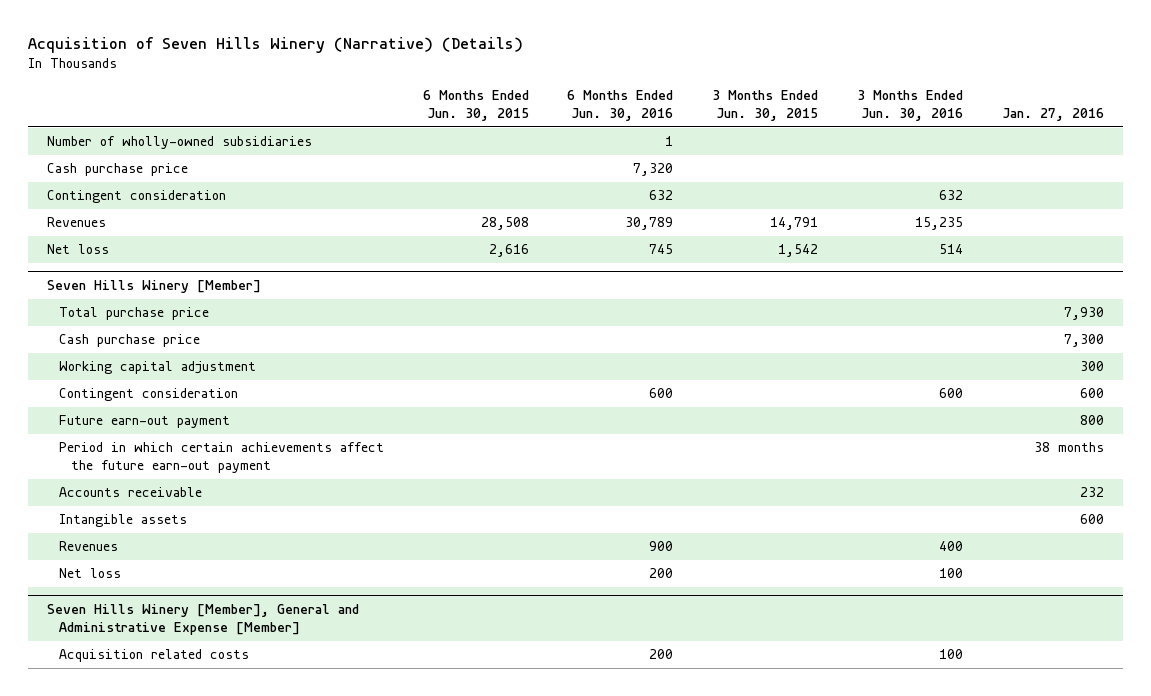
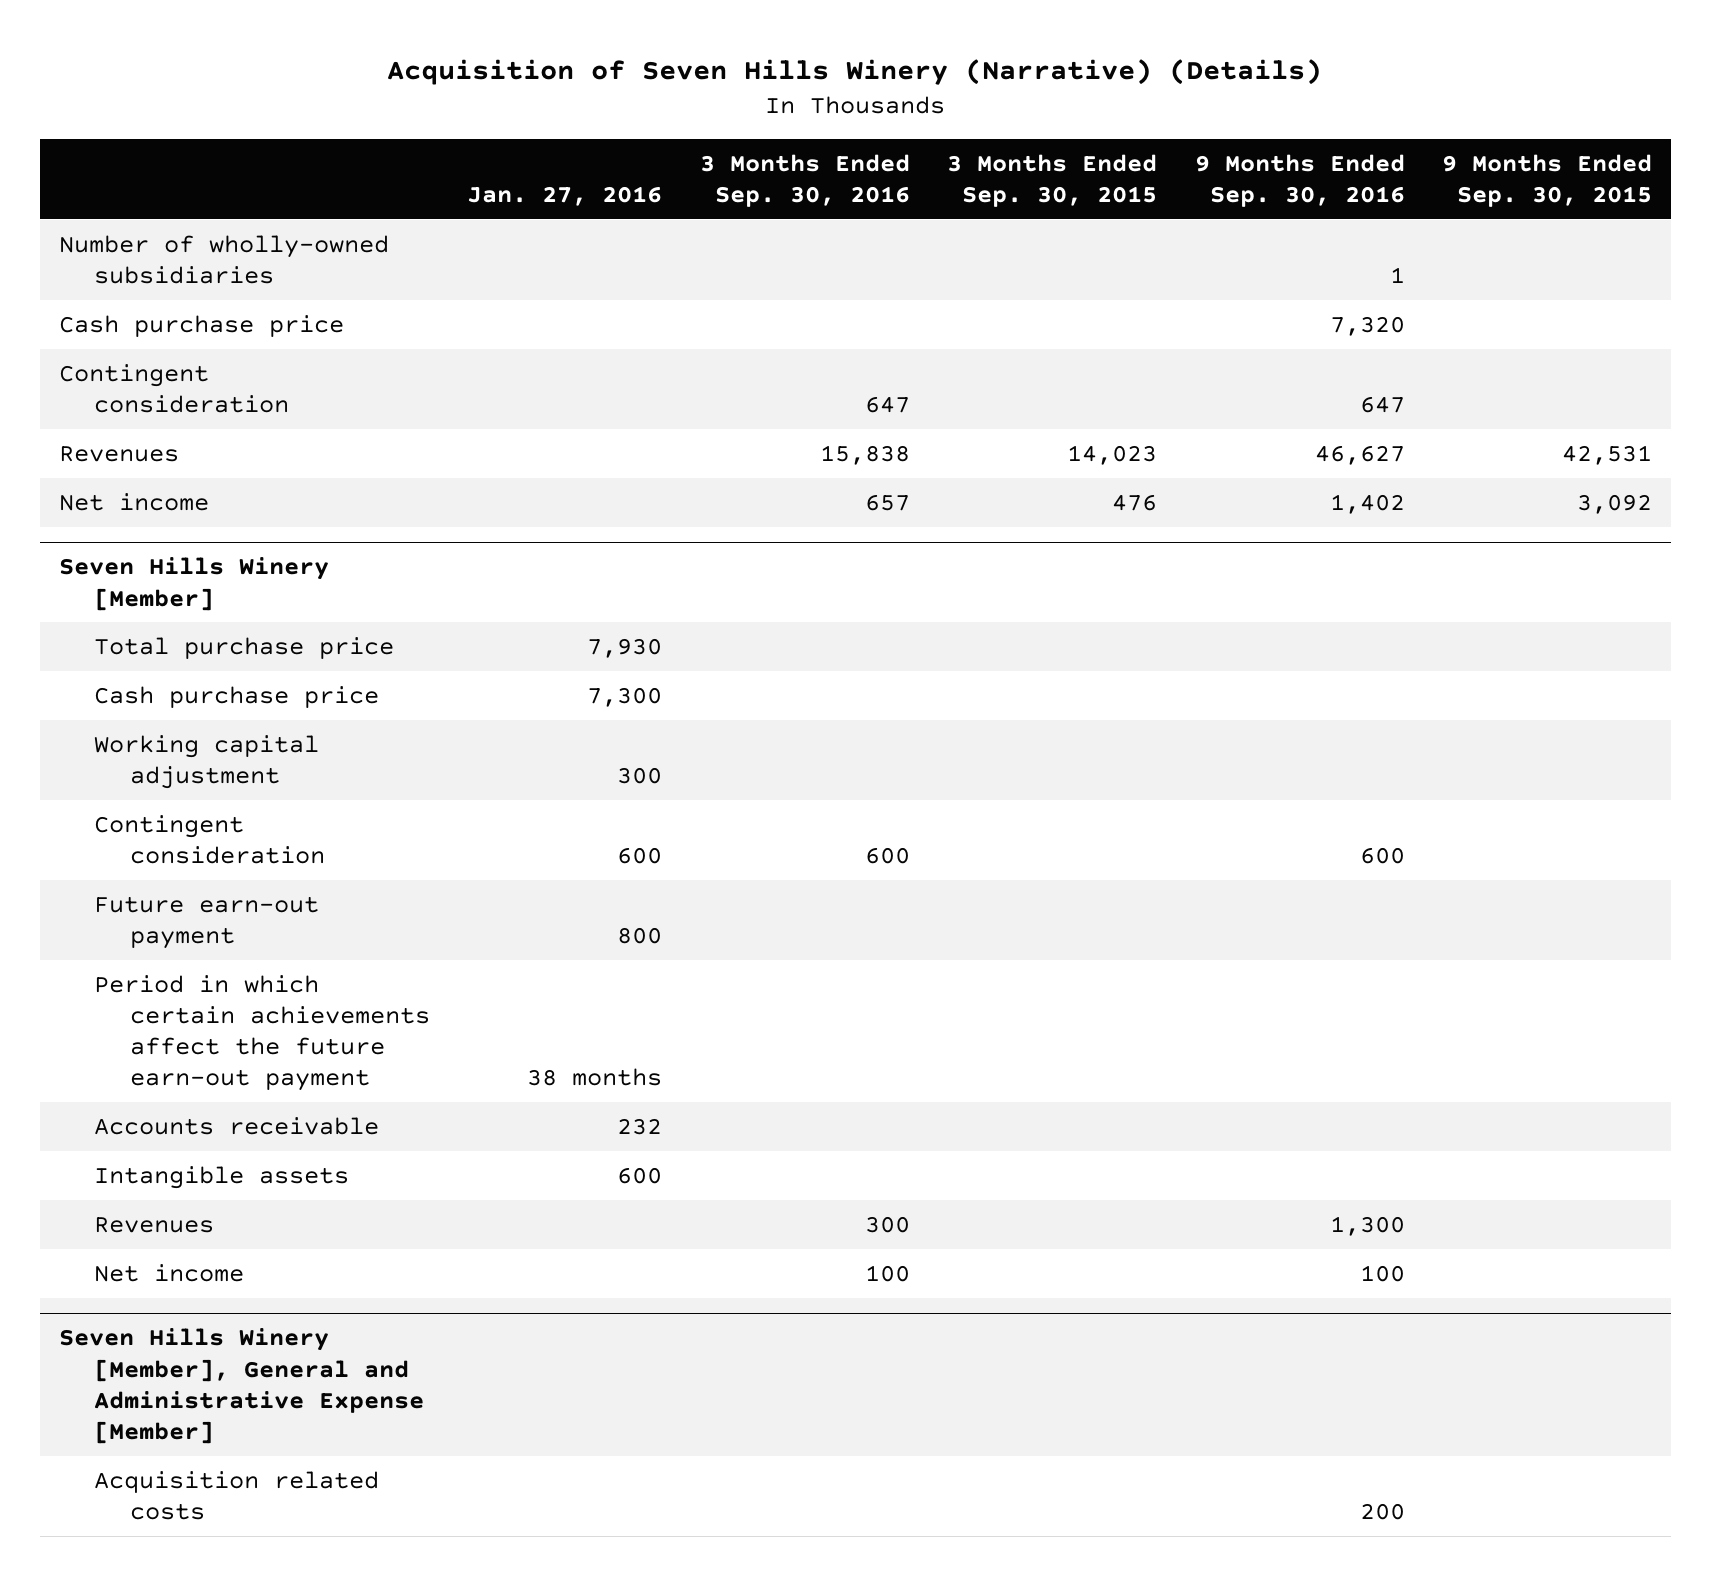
[422,90,529,121] 6 Months Ended Jun. 30, 2015 -> none
[567,90,674,121] 6 Months Ended Jun. 30, 2016 -> none
[712,90,819,121] 3 Months Ended Jun. 30, 2015 -> none
[856,90,963,121] 3 Months Ended Jun. 30, 2016 -> none
none -> [699,153,910,207] 3 Months Ended Sep. 30, 2016
none -> [947,153,1158,207] 3 Months Ended Sep. 30, 2015
none -> [1194,153,1405,207] 9 Months Ended Sep. 30, 2016
none -> [1442,153,1653,207] 9 Months Ended Sep. 30, 2015
[47,244,110,255] Net loss -> [58,492,209,511] Net income
[58,568,121,579] Net loss -> [94,1263,245,1282] Net income

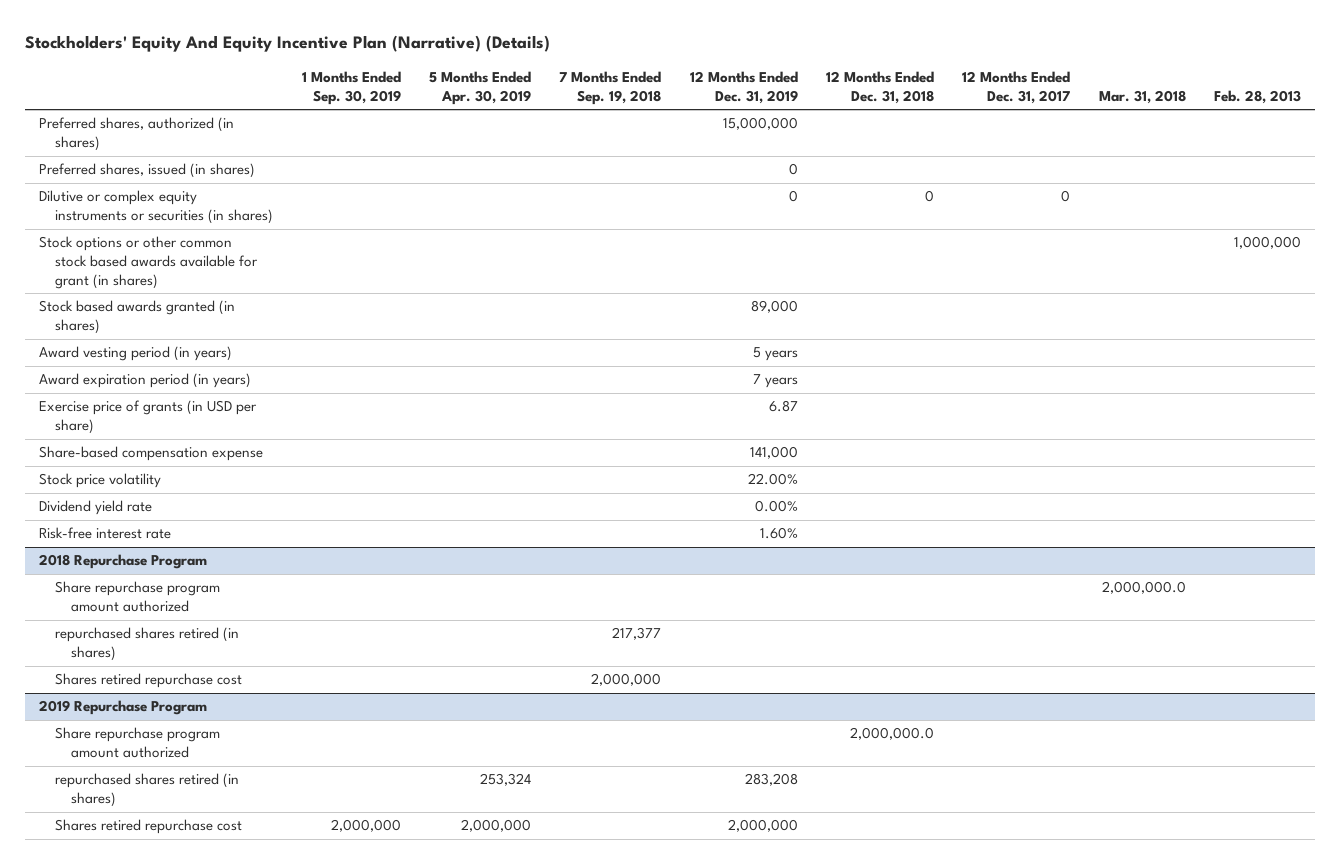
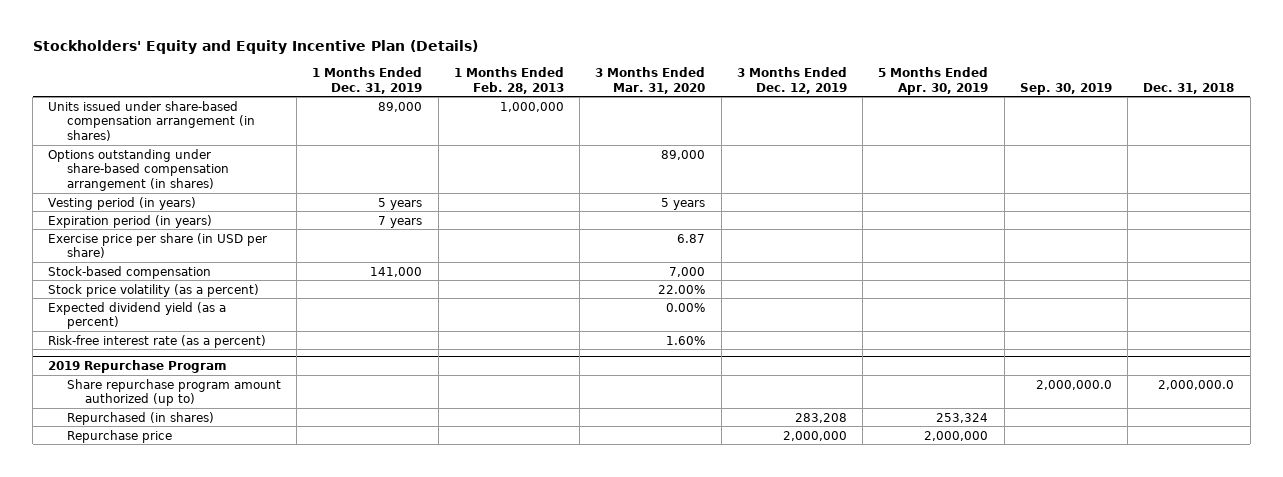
[25,35,551,53] Stockholders' Equity And Equity Incentive Plan (Narrative) (Details) -> [32,40,478,55] Stockholders' Equity and Equity Incentive Plan (Details)
[301,70,401,105] 1 Months Ended Sep. 30, 2019 -> none
[559,70,662,105] 7 Months Ended Sep. 19, 2018 -> none
[689,70,798,104] 12 Months Ended Dec. 31, 2019 -> none
[825,70,934,104] 12 Months Ended Dec. 31, 2018 -> none
[962,70,1071,104] 12 Months Ended Dec. 31, 2017 -> none
[1098,89,1186,104] Mar. 31, 2018 -> none
[1213,89,1301,104] Feb. 28, 2013 -> none
none -> [312,66,423,94] 1 Months Ended Dec. 31, 2019
none -> [453,66,564,94] 1 Months Ended Feb. 28, 2013
none -> [595,66,706,94] 3 Months Ended Mar. 31, 2020
none -> [736,66,847,94] 3 Months Ended Dec. 12, 2019
none -> [1019,82,1112,95] Sep. 30, 2019
none -> [1143,82,1235,94] Dec. 31, 2018
[39,117,235,152] Preferred shares, authorized (in shares) -> none
[39,163,256,179] Preferred shares, issued (in shares) -> none
[39,190,274,225] Dilutive or complex equity instruments or securities (in shares) -> none
[39,236,259,289] Stock options or other common stock based awards available for grant (in shares) -> none
[39,554,208,570] 2018 Repurchase Program -> none
[55,581,221,613] Share repurchase program amount authorized -> none
[55,627,240,662] repurchased shares retired (in shares) -> none
[55,673,243,689] Shares retired repurchase cost -> none
[39,300,236,335] Stock based awards granted (in shares) -> [48,100,255,142] Units issued under share-based compensation arrangement (in shares)
none -> [48,148,229,192] Options outstanding under share-based compensation arrangement (in shares)
[39,346,233,362] Award vesting period (in years) -> [48,196,197,210] Vesting period (in years)
[39,373,252,389] Award expiration period (in years) -> [48,214,213,228] Expiration period (in years)
[39,400,258,435] Exercise price of grants (in USD per share) -> [48,232,268,259] Exercise price per share (in USD per share)
[39,446,264,462] Share-based compensation expense -> [48,265,212,279] Stock-based compensation
[39,473,162,489] Stock price volatility -> [48,283,260,297] Stock price volatility (as a percent)
[39,500,153,516] Dividend yield rate -> [48,301,227,330] Expected dividend yield (as a percent)
[39,527,172,540] Risk-free interest rate -> [48,334,267,348] Risk-free interest rate (as a percent)
[55,727,221,759] Share repurchase program amount authorized -> [66,378,281,407] Share repurchase program amount authorized (up to)
[55,773,240,808] repurchased shares retired (in shares) -> [66,411,214,425] Repurchased (in shares)
[55,819,243,835] Shares retired repurchase cost -> [66,429,172,443] Repurchase price

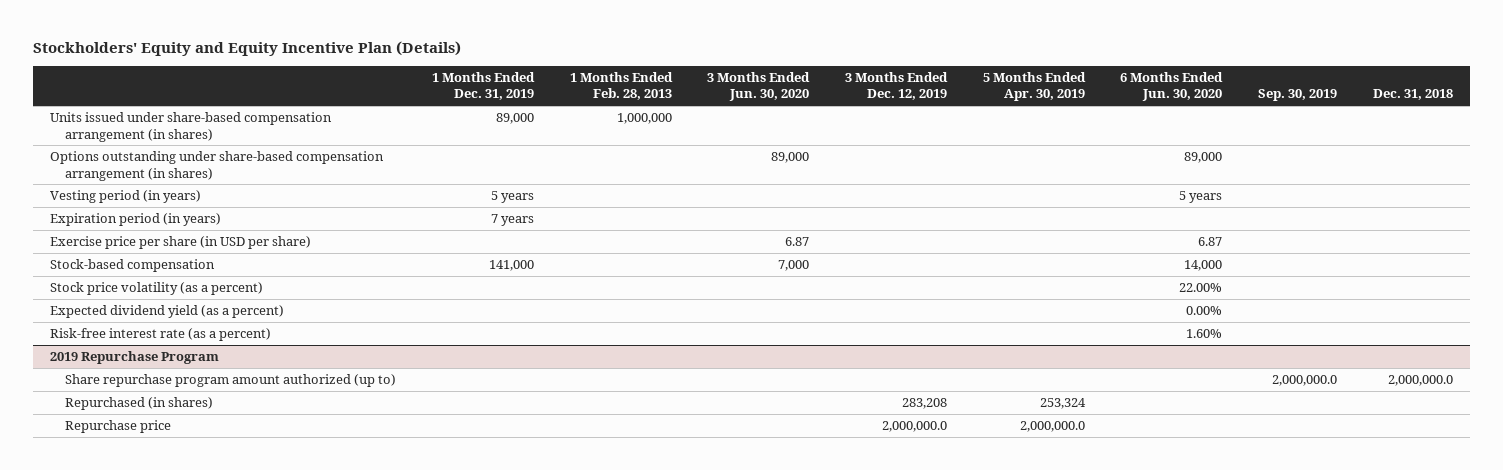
[595,66,706,94] 3 Months Ended Mar. 31, 2020 -> none
none -> [707,71,811,102] 3 Months Ended Jun. 30, 2020
none -> [1120,71,1224,102] 6 Months Ended Jun. 30, 2020
[782,430,847,441] 2,000,000 -> [881,420,947,432] 2,000,000.0
[924,430,989,441] 2,000,000 -> [1019,420,1085,432] 2,000,000.0

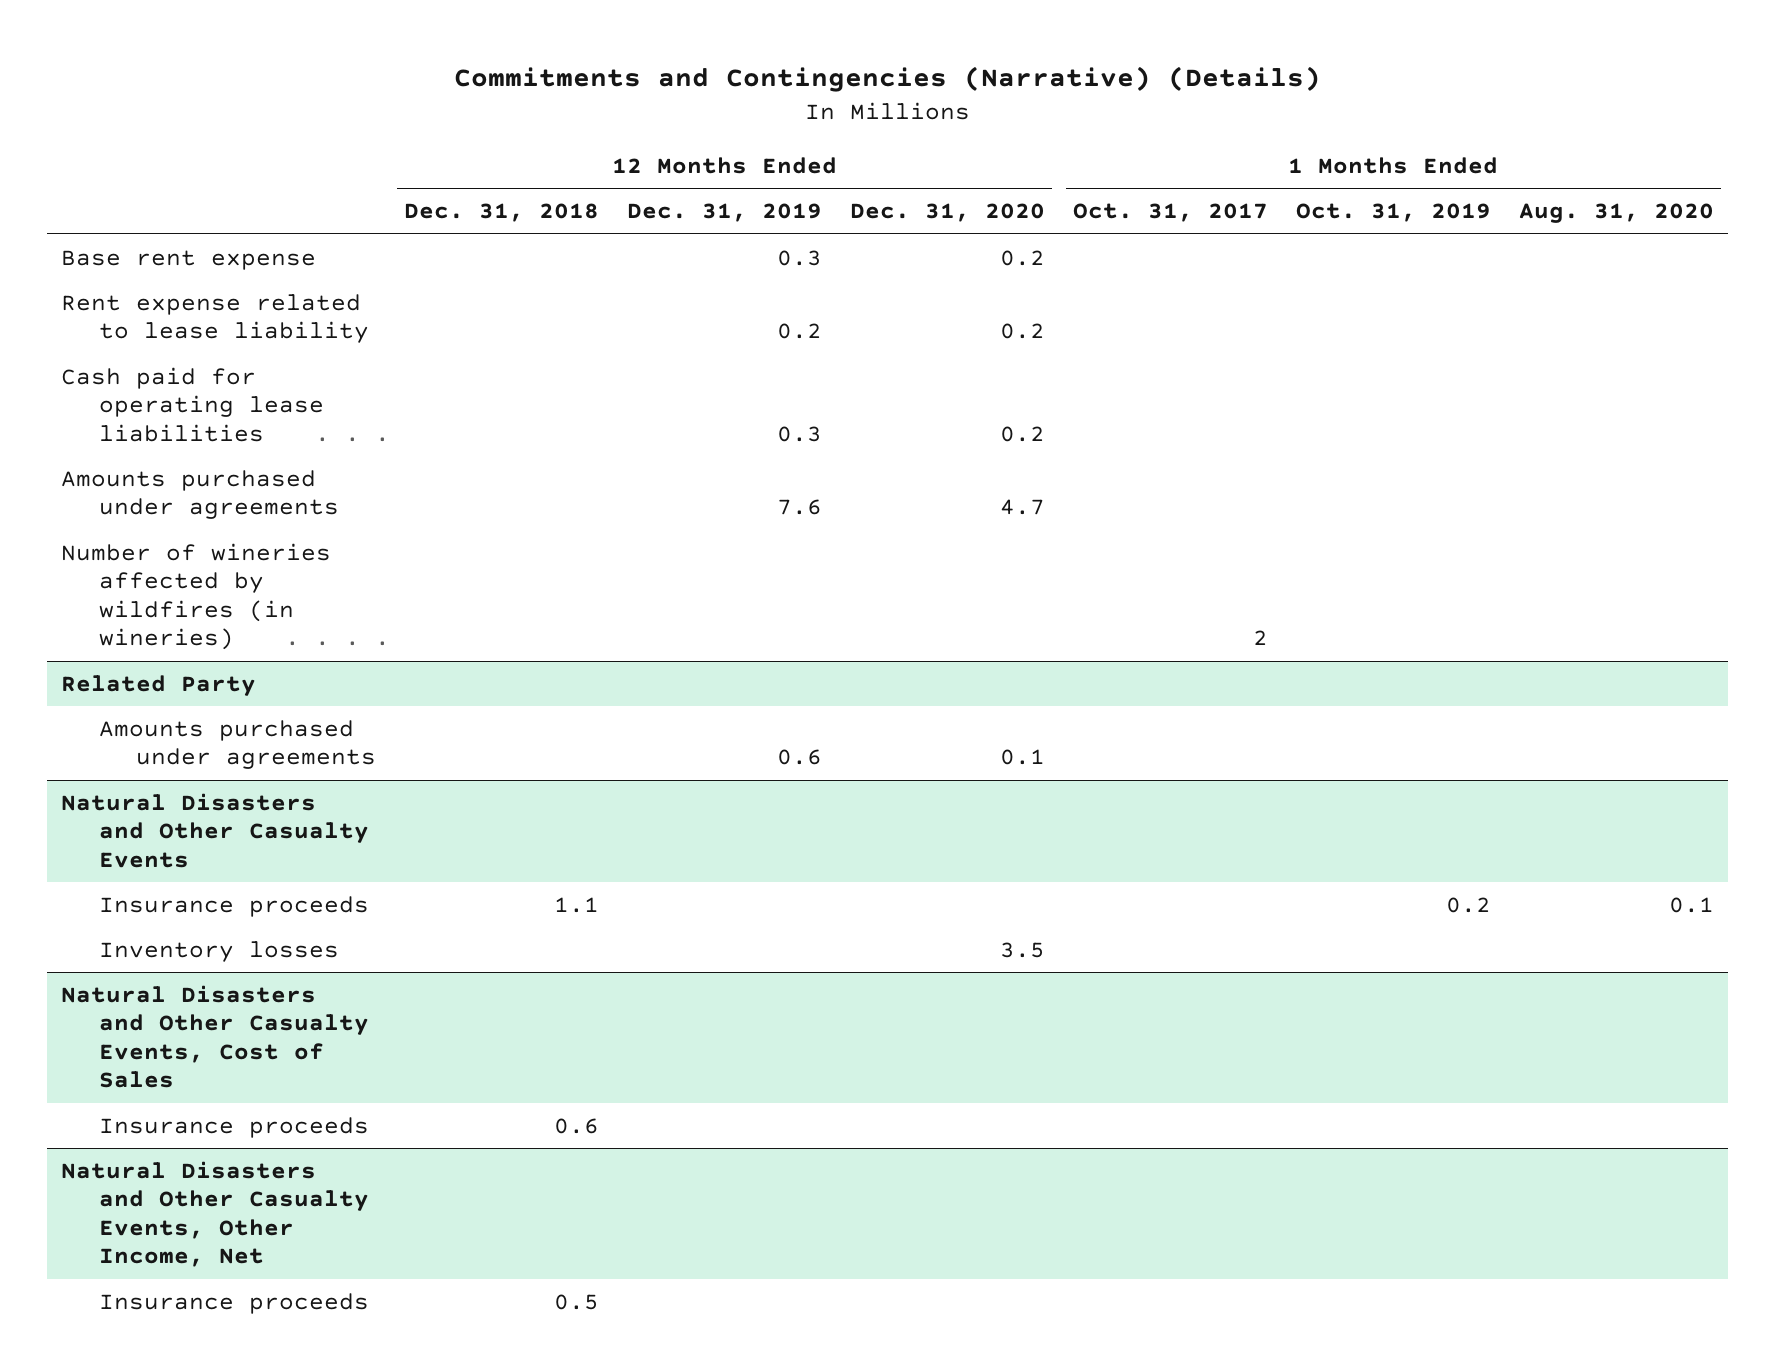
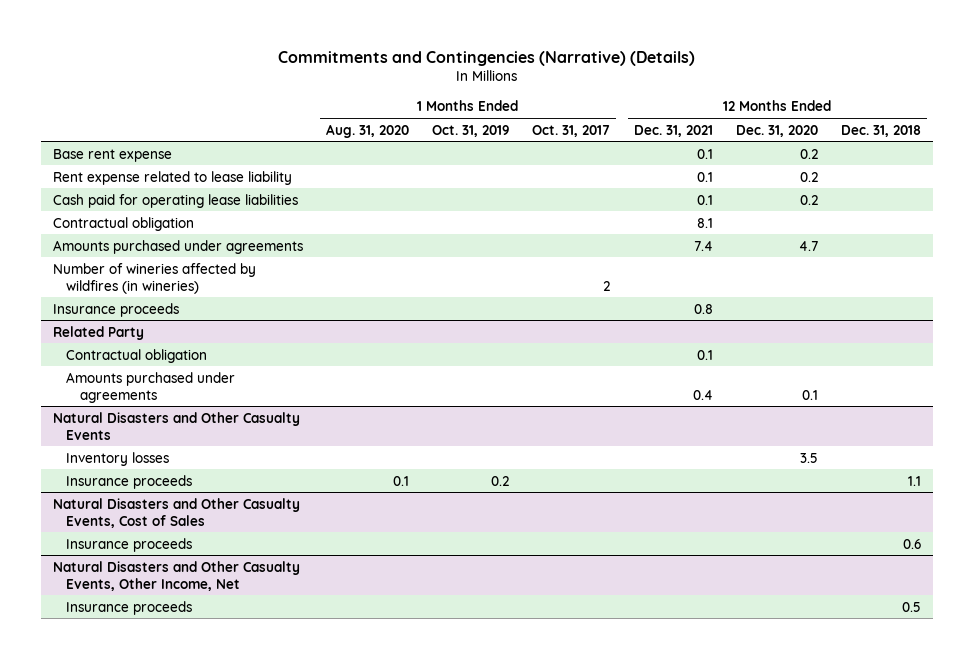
[627,203,823,223] Dec. 31, 2019 -> none
none -> [633,124,713,137] Dec. 31, 2021
none -> [52,216,194,231] Contractual obligation
none -> [52,302,179,317] Insurance proceeds
none -> [66,348,208,363] Contractual obligation
[98,895,369,917] Insurance proceeds -> [66,474,193,489] Insurance proceeds

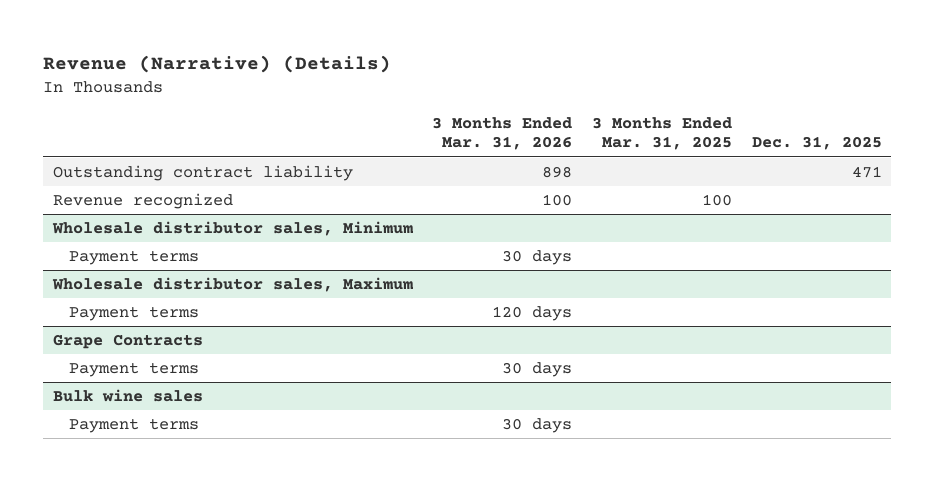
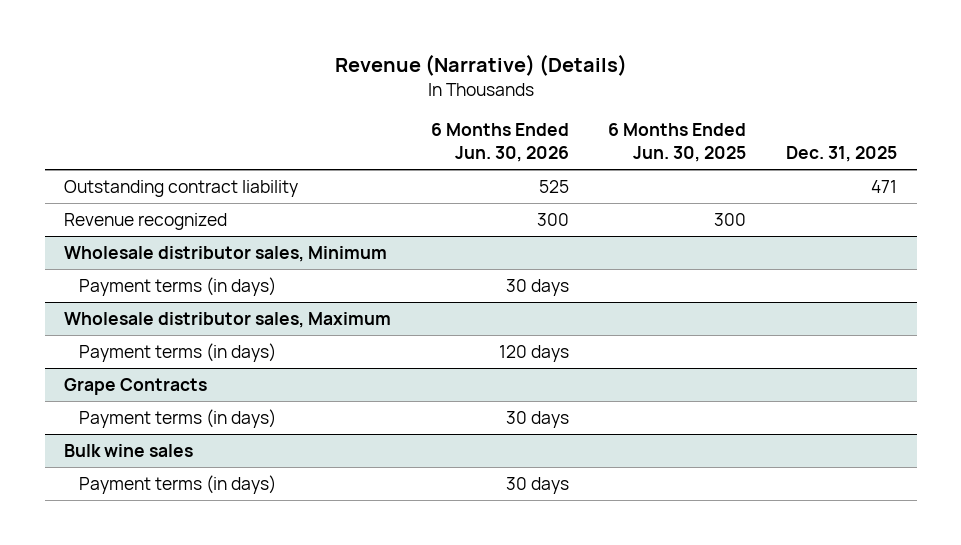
[432,116,573,151] 3 Months Ended Mar. 31, 2026 -> none
[592,116,733,151] 3 Months Ended Mar. 31, 2025 -> none
none -> [430,123,569,162] 6 Months Ended Jun. 30, 2026
none -> [608,123,747,162] 6 Months Ended Jun. 30, 2025
[69,249,200,265] Payment terms -> [78,277,276,297] Payment terms (in days)
[69,305,200,321] Payment terms -> [78,343,276,363] Payment terms (in days)
[69,361,200,377] Payment terms -> [78,409,276,429] Payment terms (in days)
[69,417,200,433] Payment terms -> [78,475,276,495] Payment terms (in days)

